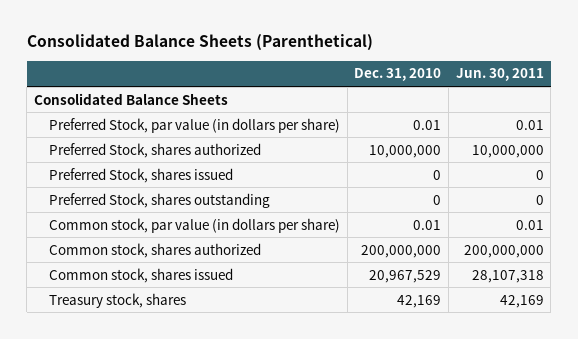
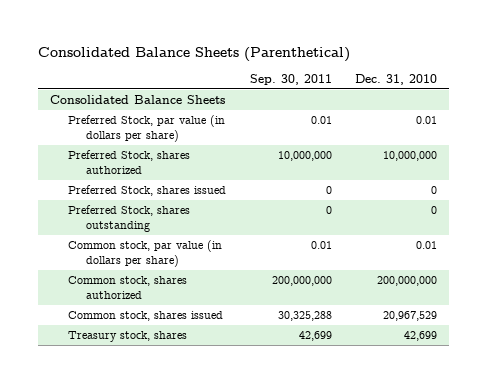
[455,68,544,82] Jun. 30, 2011 -> none
none -> [249,73,332,85] Sep. 30, 2011
[397,294,442,308] 42,169 -> [404,331,438,342] 42,699

